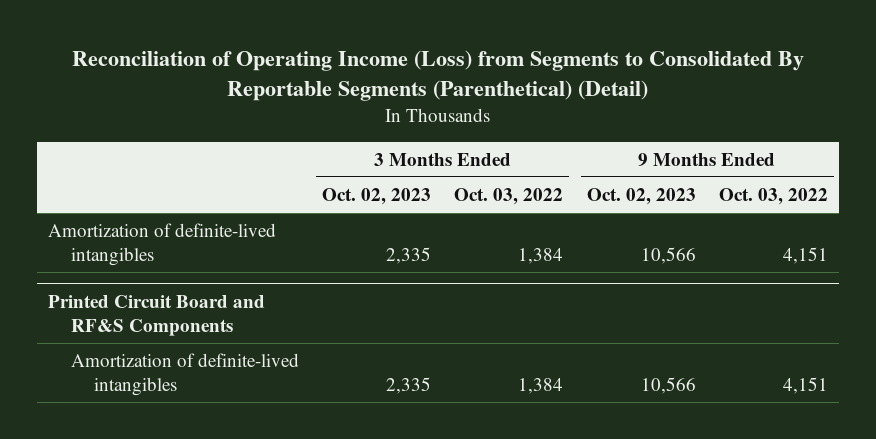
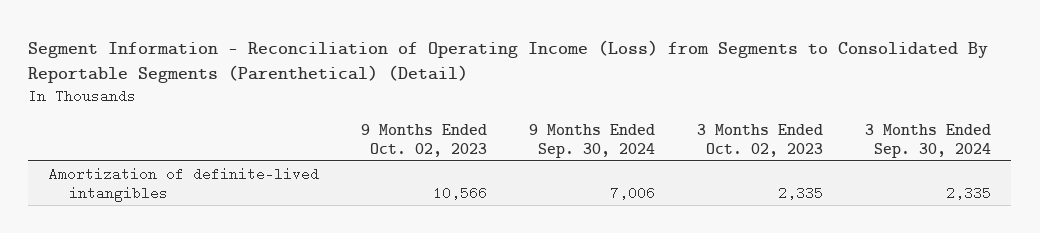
[71,50,804,102] Reconciliation of Operating Income (Loss) from Segments to Consolidated By Reportable Segments (Parenthetical) (Detail) -> [28,39,989,84] Segment Information - Reconciliation of Operating Income (Loss) from Segments to Consolidated By Reportable Segments (Parenthetical) (Detail)
[454,187,564,205] Oct. 03, 2022 -> none
[718,187,828,205] Oct. 03, 2022 -> none
none -> [528,123,655,158] 9 Months Ended Sep. 30, 2024
none -> [864,123,991,158] 3 Months Ended Sep. 30, 2024
[48,294,266,336] Printed Circuit Board and RF&S Components -> none
[71,353,300,396] Amortization of definite-lived intangibles -> none

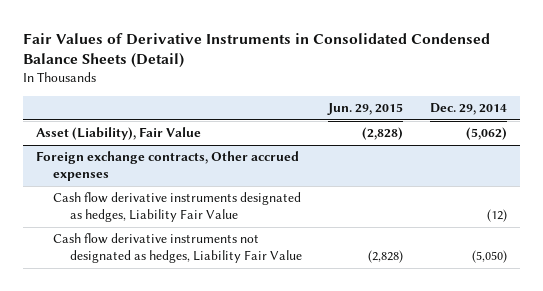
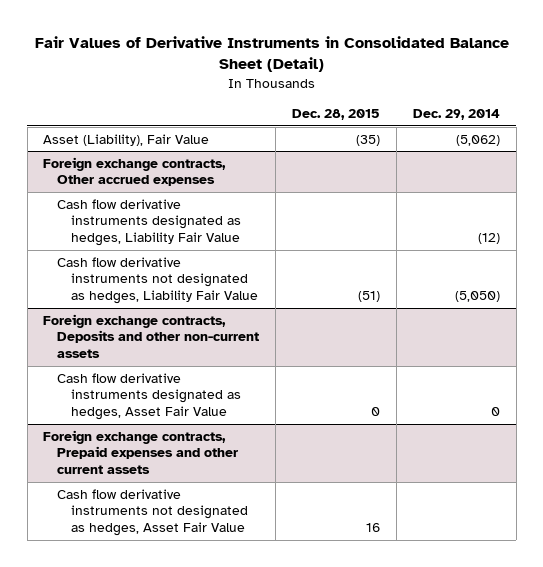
[22,32,490,69] Fair Values of Derivative Instruments in Consolidated Condensed Balance Sheets (Detail) -> [34,36,509,73] Fair Values of Derivative Instruments in Consolidated Balance Sheet (Detail)
[327,103,404,116] Jun. 29, 2015 -> none
none -> [291,109,380,121] Dec. 28, 2015
none -> [43,313,260,359] Foreign exchange contracts, Deposits and other non-current assets
none -> [57,372,241,421] Cash flow derivative instruments designated as hedges, Asset Fair Value
none -> [43,429,239,475] Foreign exchange contracts, Prepaid expenses and other current assets
none -> [57,488,248,537] Cash flow derivative instruments not designated as hedges, Asset Fair Value

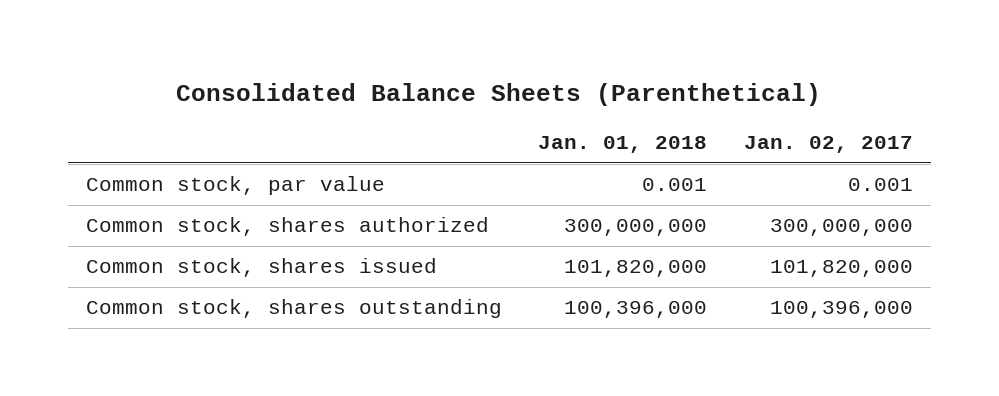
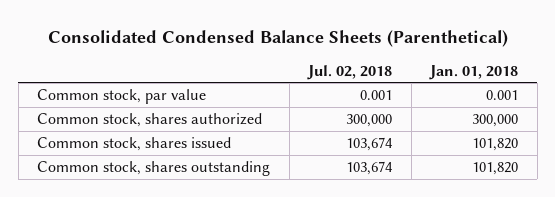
[176,82,822,106] Consolidated Balance Sheets (Parenthetical) -> [47,29,508,47] Consolidated Condensed Balance Sheets (Parenthetical)
[743,136,913,154] Jan. 02, 2017 -> none
none -> [307,64,393,80] Jul. 02, 2018
[564,219,708,237] 300,000,000 -> [472,114,519,128] 300,000
[564,260,708,278] 101,820,000 -> [472,138,519,152] 101,820
[564,301,708,319] 100,396,000 -> [472,162,519,176] 101,820

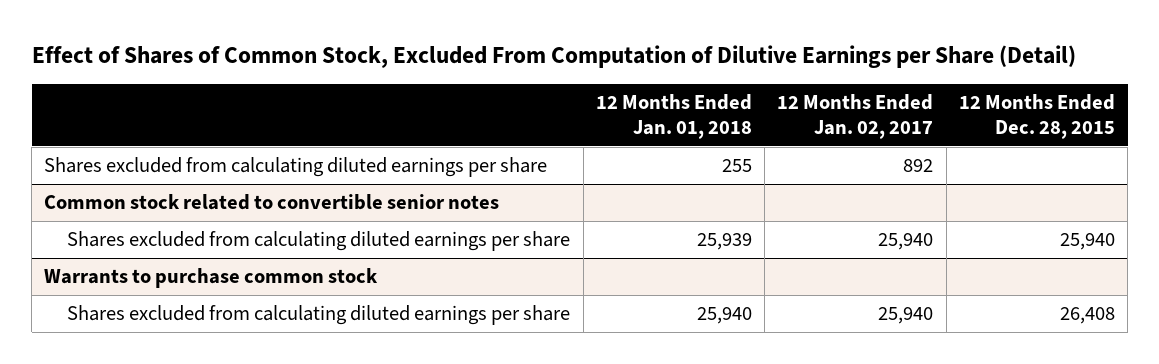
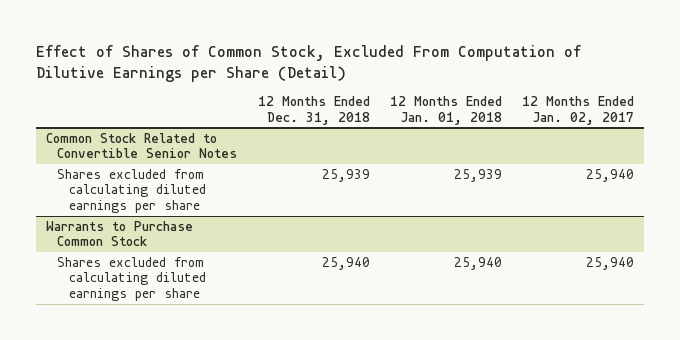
[958,94,1115,140] 12 Months Ended Dec. 28, 2015 -> none
none -> [257,96,370,125] 12 Months Ended Dec. 31, 2018
[44,157,548,178] Shares excluded from calculating diluted earnings per share -> none
[44,194,500,211] Common stock related to convertible senior notes -> [46,133,238,159] Common Stock Related to Convertible Senior Notes
[44,268,379,289] Warrants to purchase common stock -> [46,221,194,247] Warrants to Purchase Common Stock

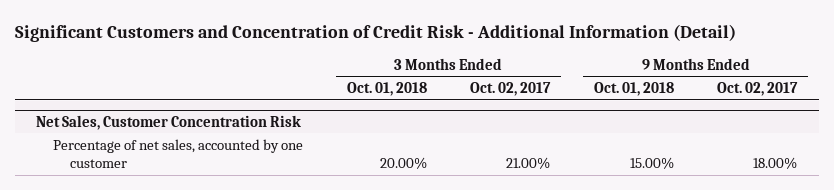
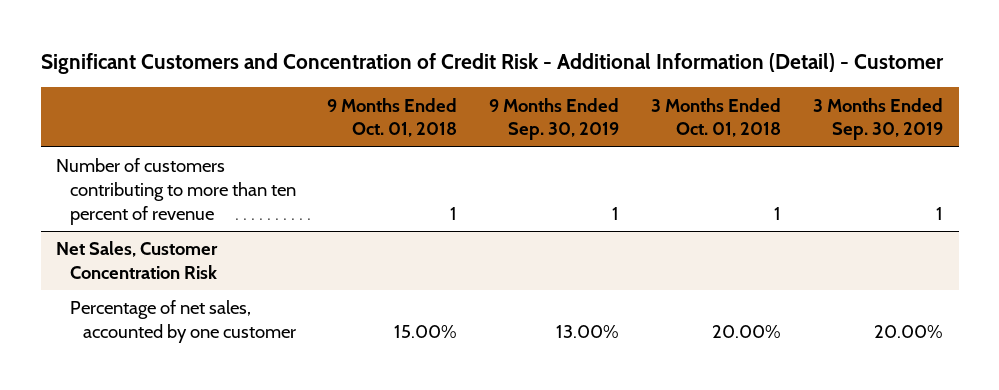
[14,24,736,43] Significant Customers and Concentration of Credit Risk - Additional Information (Detail) -> [40,53,944,75] Significant Customers and Concentration of Credit Risk - Additional Information (Detail) - Customer
[470,82,552,97] Oct. 02, 2017 -> none
[717,82,799,97] Oct. 02, 2017 -> none
none -> [489,97,620,141] 9 Months Ended Sep. 30, 2019
none -> [812,97,943,141] 3 Months Ended Sep. 30, 2019
none -> [56,158,296,225] Number of customers contributing to more than ten percent of revenue

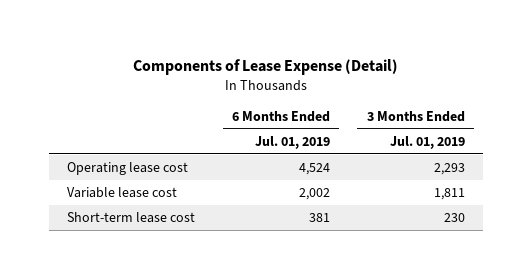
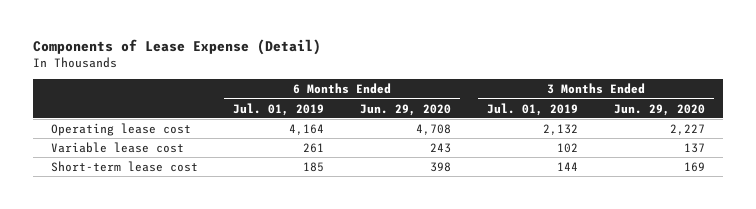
none -> [360,103,452,116] Jun. 29, 2020
none -> [614,103,706,116] Jun. 29, 2020
[298,163,330,176] 4,524 -> [289,123,325,135] 4,164
[433,163,465,176] 2,293 -> [543,123,579,135] 2,132
[298,188,330,201] 2,002 -> [303,142,325,153] 261
[433,188,465,201] 1,811 -> [557,142,579,153] 102
[308,213,330,223] 381 -> [303,161,325,172] 185
[443,213,465,223] 230 -> [557,161,579,171] 144

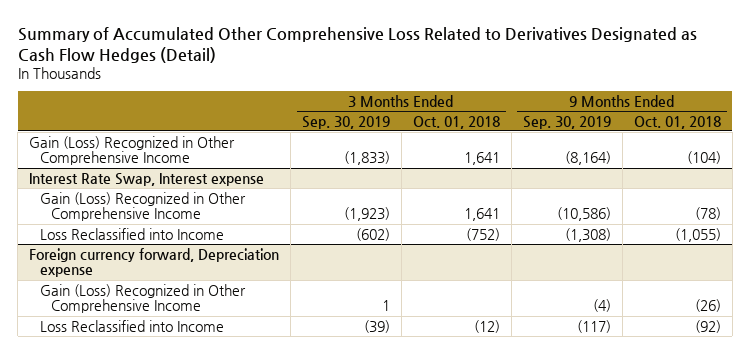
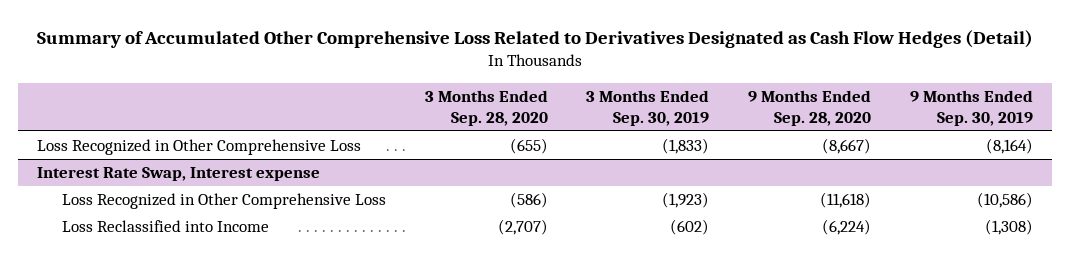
[413,115,501,129] Oct. 01, 2018 -> none
[634,115,722,129] Oct. 01, 2018 -> none
none -> [424,89,548,127] 3 Months Ended Sep. 28, 2020
none -> [748,89,872,127] 9 Months Ended Sep. 28, 2020
[29,135,236,166] Gain (Loss) Recognized in Other Comprehensive Income -> [36,139,361,156] Loss Recognized in Other Comprehensive Loss
[40,191,247,222] Gain (Loss) Recognized in Other Comprehensive Income -> [62,193,387,210] Loss Recognized in Other Comprehensive Loss
[29,247,280,278] Foreign currency forward, Depreciation expense -> none
[40,283,247,314] Gain (Loss) Recognized in Other Comprehensive Income -> none
[40,319,225,332] Loss Reclassified into Income -> none

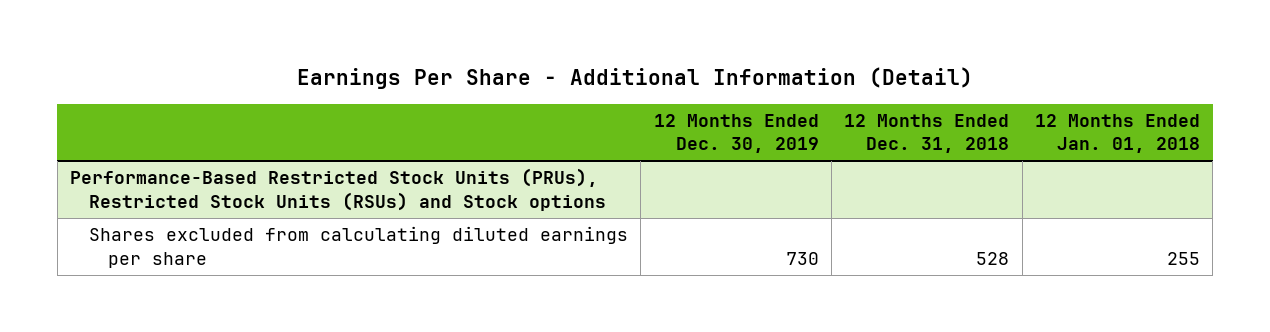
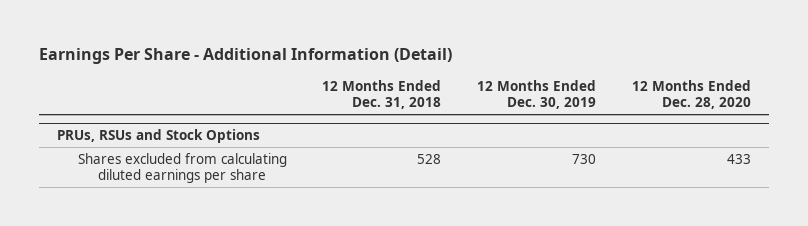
[1034,113,1200,154] 12 Months Ended Jan. 01, 2018 -> none
none -> [632,79,752,110] 12 Months Ended Dec. 28, 2020
[69,168,606,211] Performance-Based Restricted Stock Units (PRUs), Restricted Stock Units (RSUs) and Stock options -> [57,128,261,143] PRUs, RSUs and Stock Options

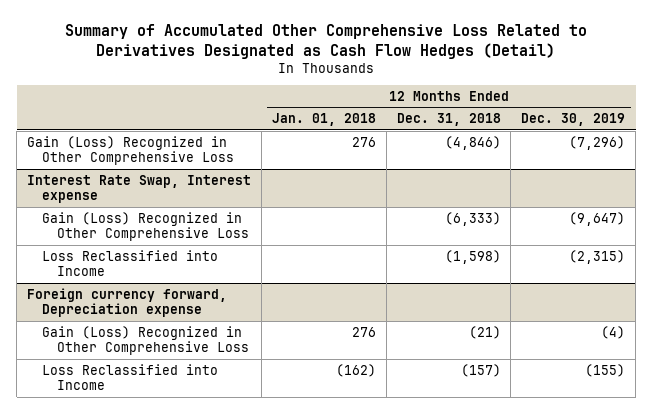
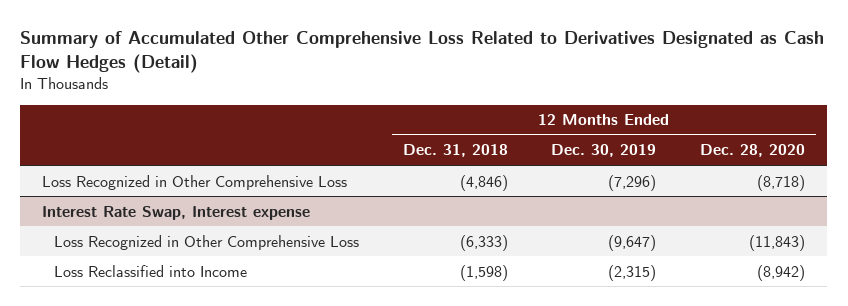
[271,113,376,127] Jan. 01, 2018 -> none
none -> [700,144,806,158] Dec. 28, 2020
[26,135,234,166] Gain (Loss) Recognized in Other Comprehensive Loss -> [42,174,348,190] Loss Recognized in Other Comprehensive Loss
[41,211,249,242] Gain (Loss) Recognized in Other Comprehensive Loss -> [53,234,359,250] Loss Recognized in Other Comprehensive Loss
[26,287,227,318] Foreign currency forward, Depreciation expense -> none
[41,325,249,356] Gain (Loss) Recognized in Other Comprehensive Loss -> none
[41,363,218,391] Loss Reclassified into Income -> none

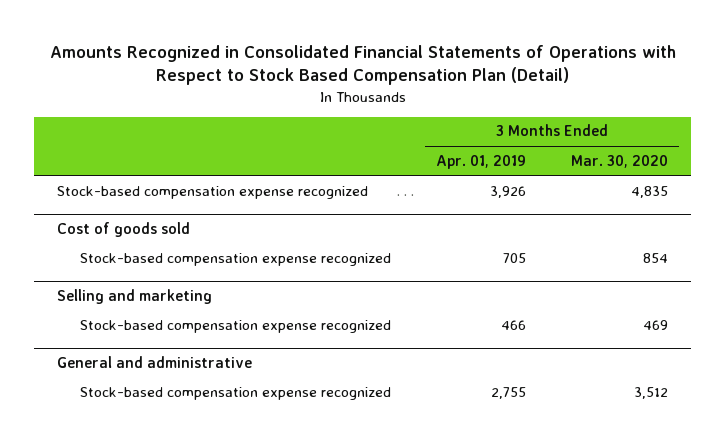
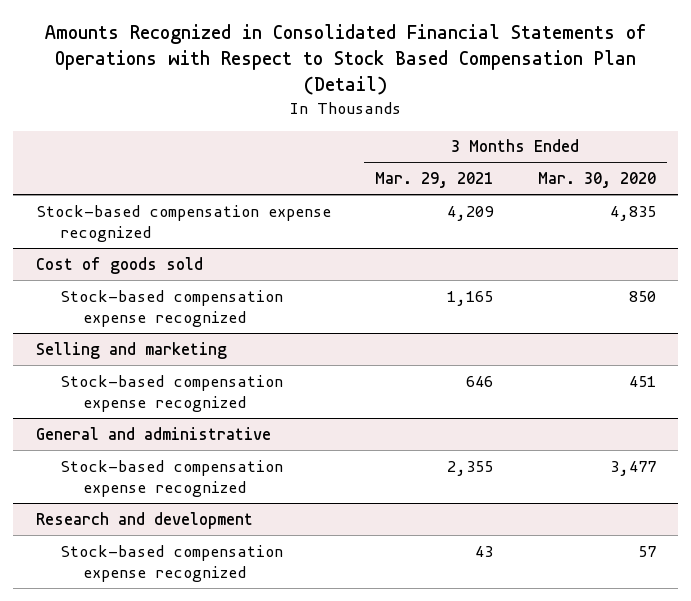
[436,154,527,169] Apr. 01, 2019 -> none
none -> [375,172,494,189] Mar. 29, 2021
[643,252,669,263] 854 -> [628,290,656,302] 850
[643,319,669,330] 469 -> [628,375,656,387] 451
[634,386,669,399] 3,512 -> [609,460,656,476] 3,477
none -> [35,511,253,529] Research and development
none -> [59,544,283,582] Stock-based compensation expense recognized

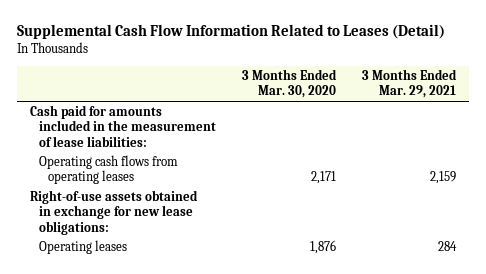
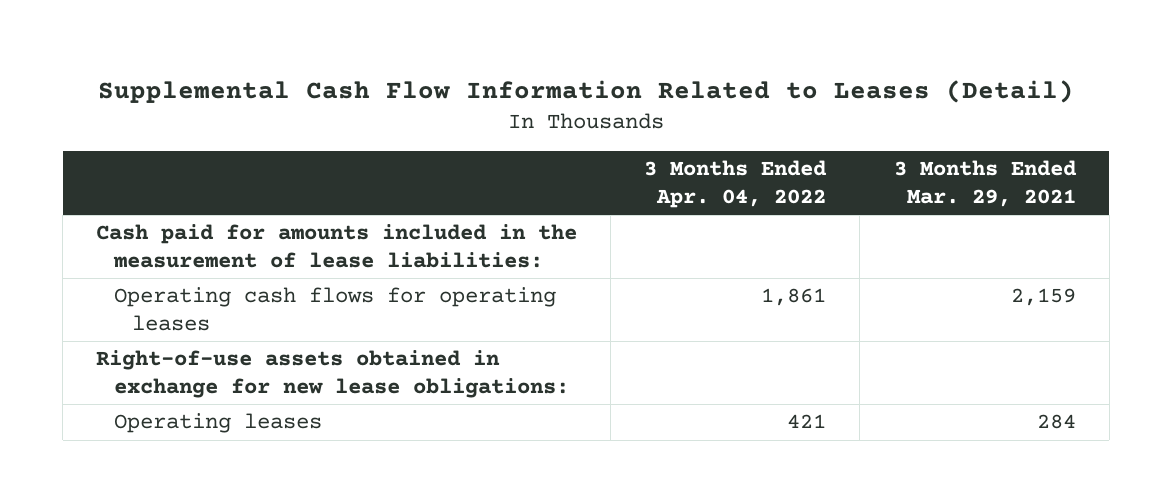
[241,69,337,99] 3 Months Ended Mar. 30, 2020 -> none
none -> [644,160,828,208] 3 Months Ended Apr. 04, 2022
[38,155,178,185] Operating cash flows from operating leases -> [113,287,556,332] Operating cash flows for operating leases

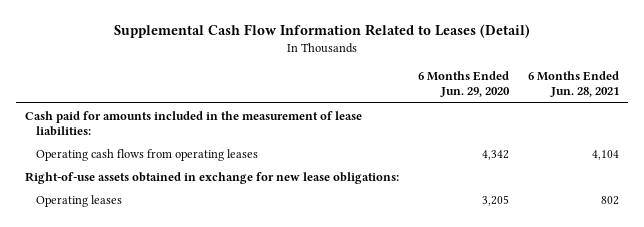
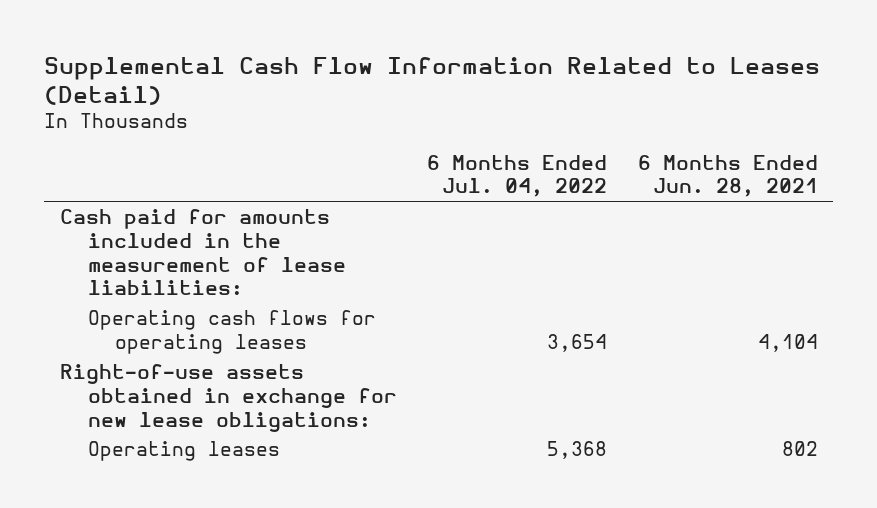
[418,71,511,98] 6 Months Ended Jun. 29, 2020 -> none
none -> [427,154,608,198] 6 Months Ended Jul. 04, 2022
[35,148,258,161] Operating cash flows from operating leases -> [87,310,376,354] Operating cash flows for operating leases

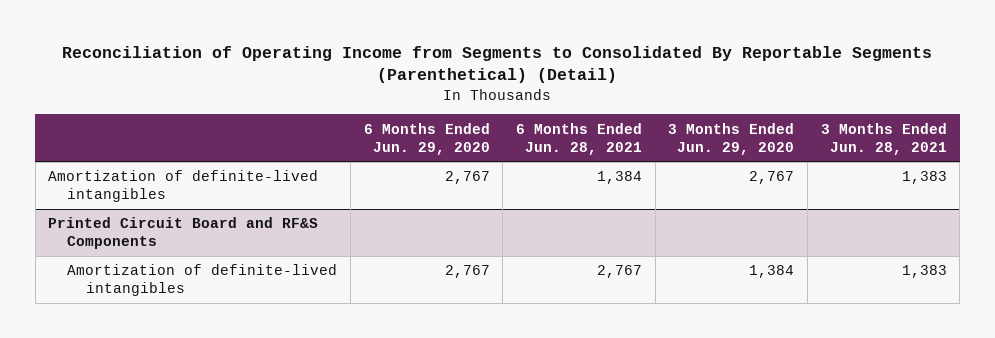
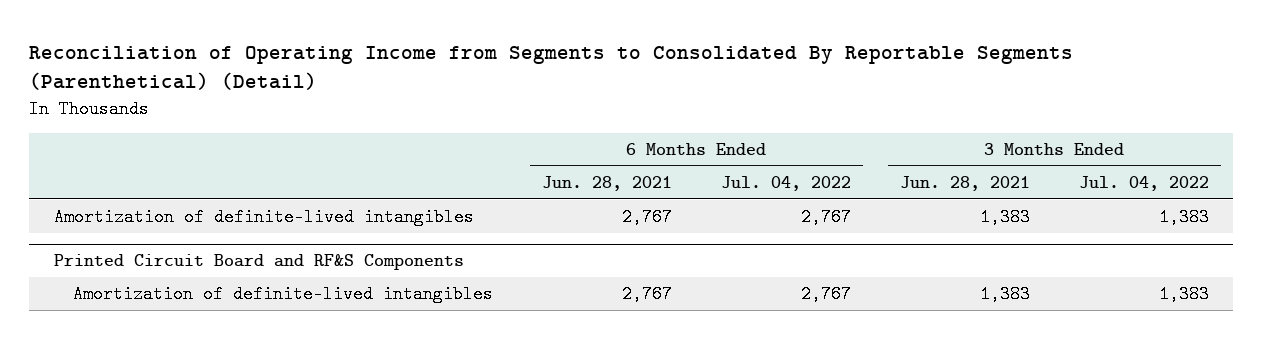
[363,122,490,155] 6 Months Ended Jun. 29, 2020 -> none
[668,122,795,155] 3 Months Ended Jun. 29, 2020 -> none
none -> [720,175,851,191] Jul. 04, 2022
none -> [1078,175,1209,191] Jul. 04, 2022
[596,171,642,185] 1,384 -> [621,208,672,227] 2,767

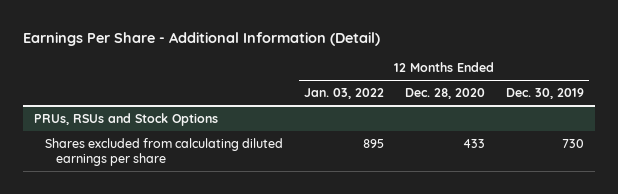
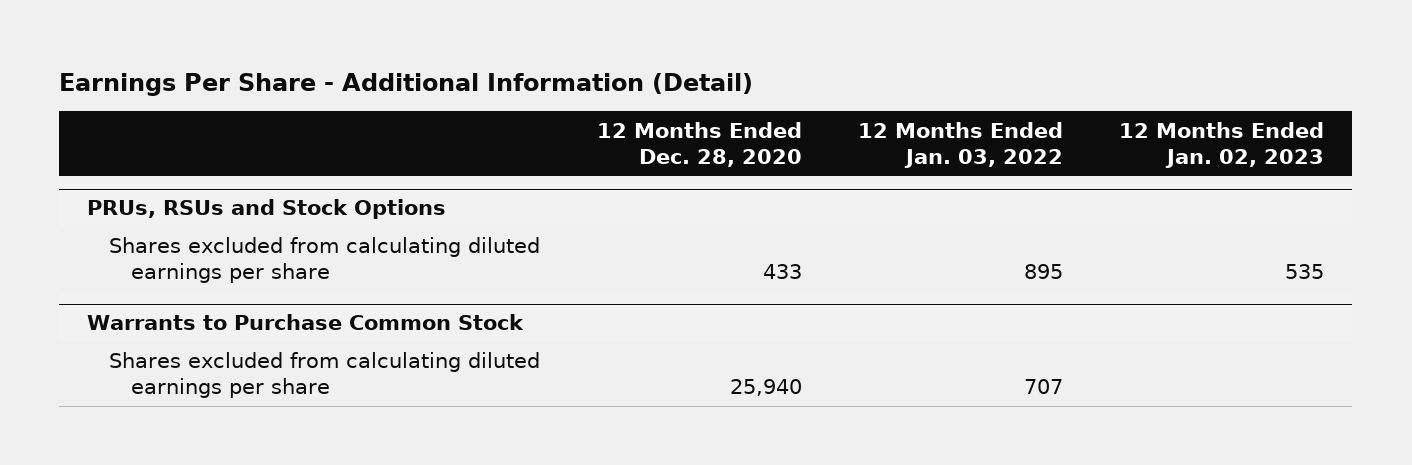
[506,88,585,100] Dec. 30, 2019 -> none
none -> [1119,121,1325,168] 12 Months Ended Jan. 02, 2023
none -> [87,314,525,331] Warrants to Purchase Common Stock
none -> [109,352,541,399] Shares excluded from calculating diluted earnings per share

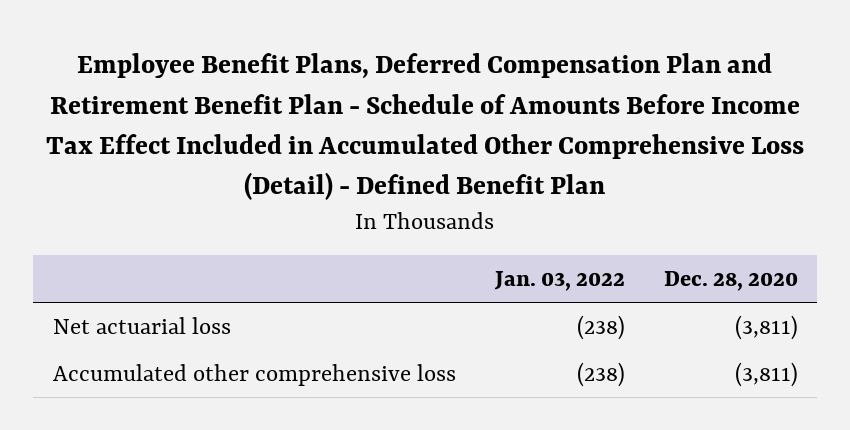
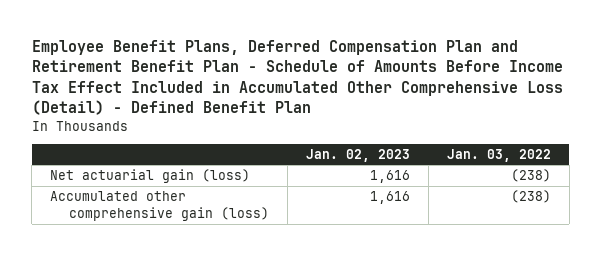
[663,270,798,291] Dec. 28, 2020 -> none
none -> [305,148,410,162] Jan. 02, 2023
[52,316,231,334] Net actuarial loss -> [50,169,251,184] Net actuarial gain (loss)
[52,363,456,386] Accumulated other comprehensive loss -> [50,191,270,221] Accumulated other comprehensive gain (loss)

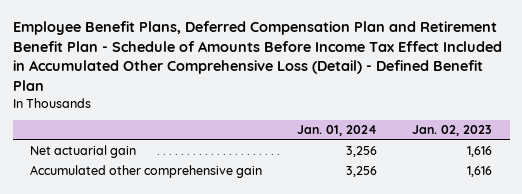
[446,148,551,162] Jan. 03, 2022 -> none
none -> [297,125,378,137] Jan. 01, 2024
[50,169,251,184] Net actuarial gain (loss) -> [30,145,137,159] Net actuarial gain
[50,191,270,221] Accumulated other comprehensive gain (loss) -> [30,165,263,179] Accumulated other comprehensive gain

